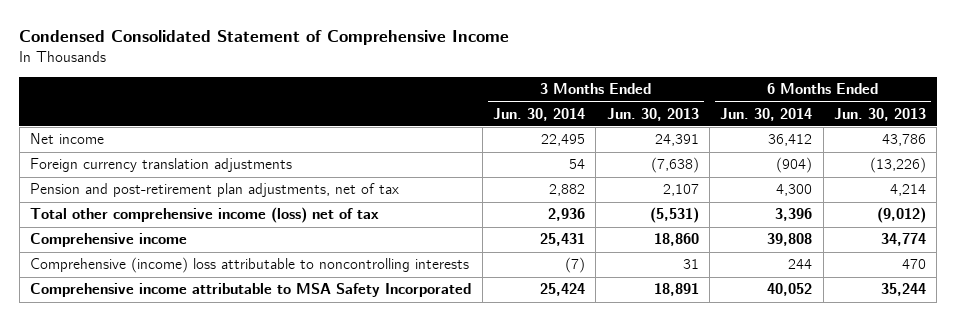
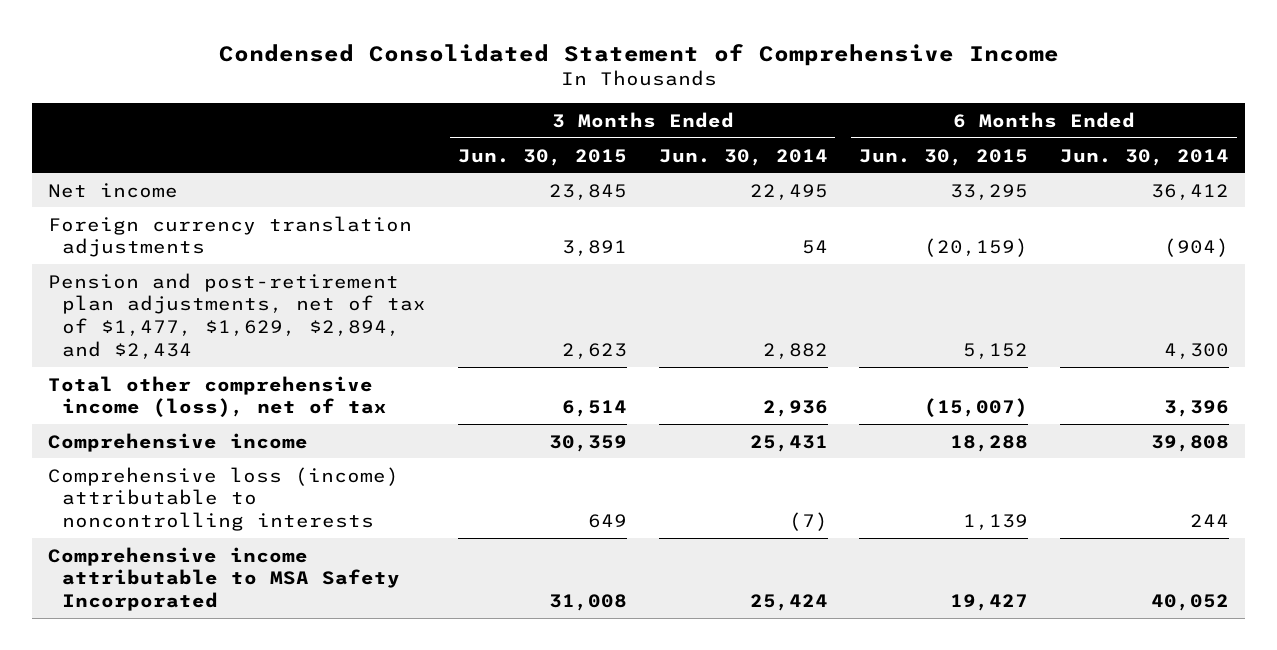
[606,107,699,121] Jun. 30, 2013 -> none
[833,107,926,121] Jun. 30, 2013 -> none
none -> [457,148,627,166] Jun. 30, 2015
none -> [859,148,1029,166] Jun. 30, 2015
[30,183,400,198] Pension and post-retirement plan adjustments, net of tax -> [48,272,426,359] Pension and post-retirement plan adjustments, net of tax of $1,477, $1,629, $2,894, and $2,434
[30,207,380,224] Total other comprehensive income (loss) net of tax -> [48,375,387,418] Total other comprehensive income (loss), net of tax
[30,257,470,274] Comprehensive (income) loss attributable to noncontrolling interests -> [48,466,400,532] Comprehensive loss (income) attributable to noncontrolling interests

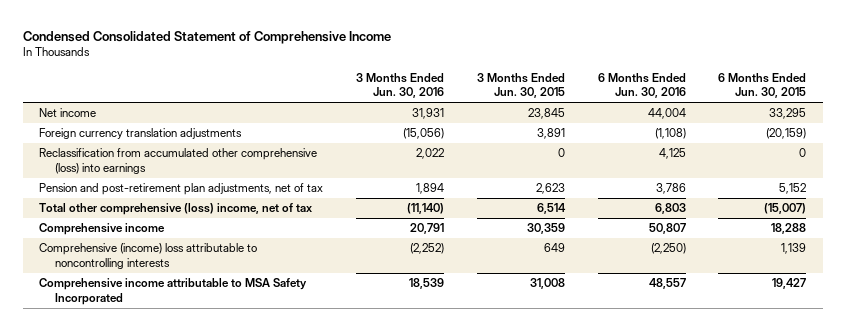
[658,148,828,166] Jun. 30, 2014 -> none
[1060,148,1230,166] Jun. 30, 2014 -> none
none -> [356,73,445,99] 3 Months Ended Jun. 30, 2016
none -> [597,73,686,99] 6 Months Ended Jun. 30, 2016
none -> [39,148,318,174] Reclassification from accumulated other comprehensive (loss) into earnings
[48,272,426,359] Pension and post-retirement plan adjustments, net of tax of $1,477, $1,629, $2,894, and $2,434 -> [39,183,324,196] Pension and post-retirement plan adjustments, net of tax
[48,375,387,418] Total other comprehensive income (loss), net of tax -> [39,203,313,216] Total other comprehensive (loss) income, net of tax
[48,466,400,532] Comprehensive loss (income) attributable to noncontrolling interests -> [39,243,258,269] Comprehensive (income) loss attributable to noncontrolling interests

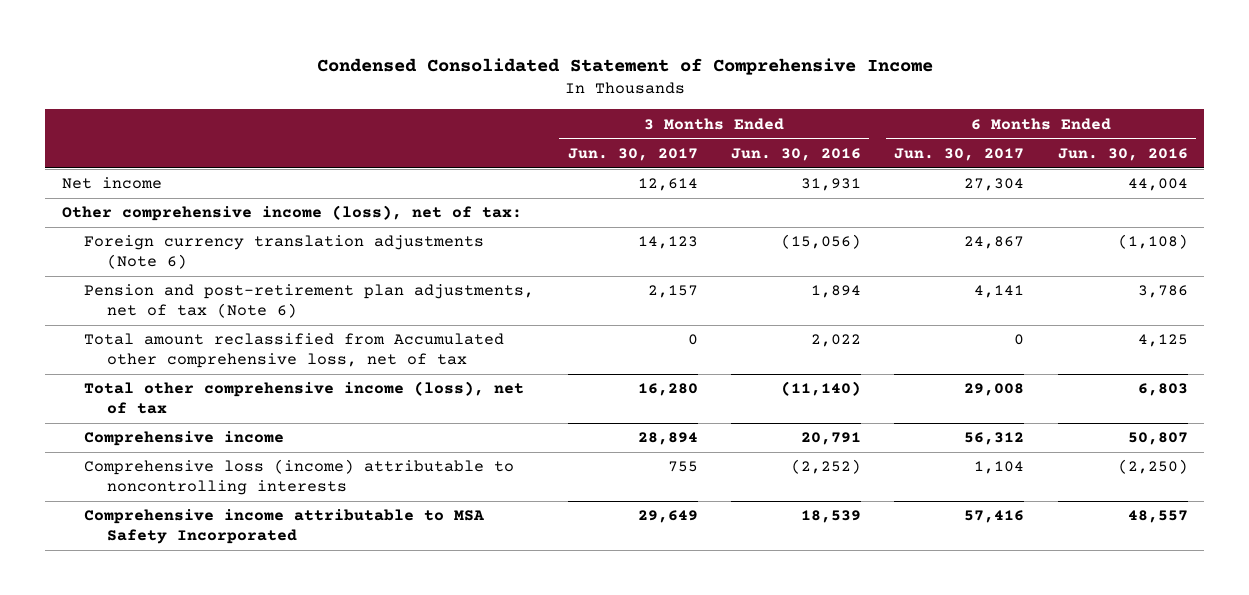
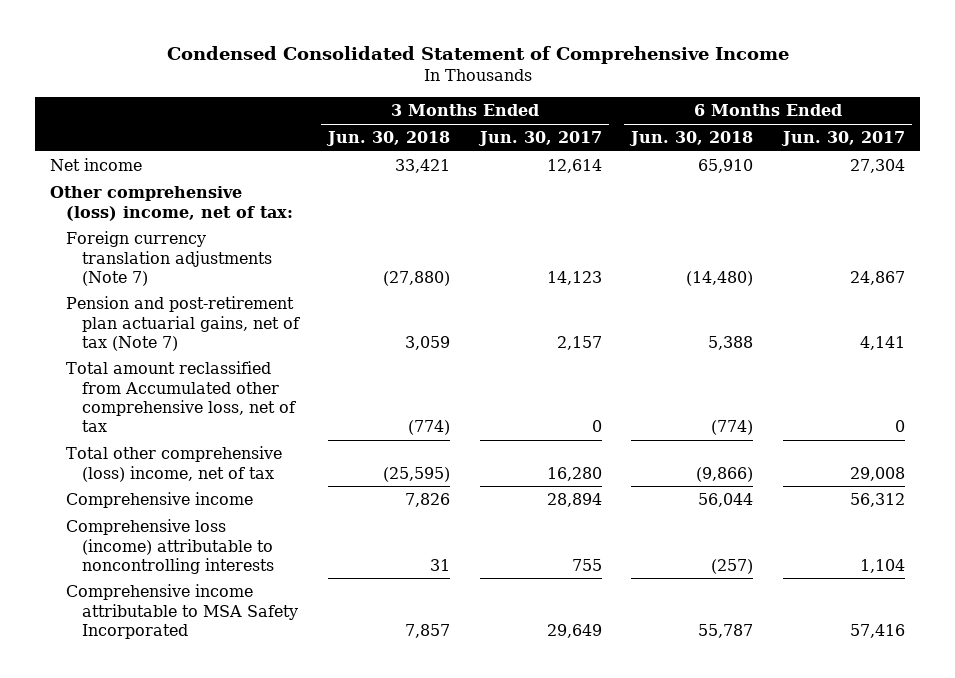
[730,147,861,161] Jun. 30, 2016 -> none
[1057,147,1188,161] Jun. 30, 2016 -> none
none -> [326,131,451,147] Jun. 30, 2018
none -> [629,131,754,147] Jun. 30, 2018
[61,205,522,222] Other comprehensive income (loss), net of tax: -> [50,186,294,221] Other comprehensive (loss) income, net of tax:
[84,235,485,270] Foreign currency translation adjustments (Note 6) -> [66,231,272,286] Foreign currency translation adjustments (Note 7)
[84,284,535,319] Pension and post-retirement plan adjustments, net of tax (Note 6) -> [66,296,300,351] Pension and post-retirement plan actuarial gains, net of tax (Note 7)
[84,381,525,415] Total other comprehensive income (loss), net of tax -> [66,446,283,482] Total other comprehensive (loss) income, net of tax

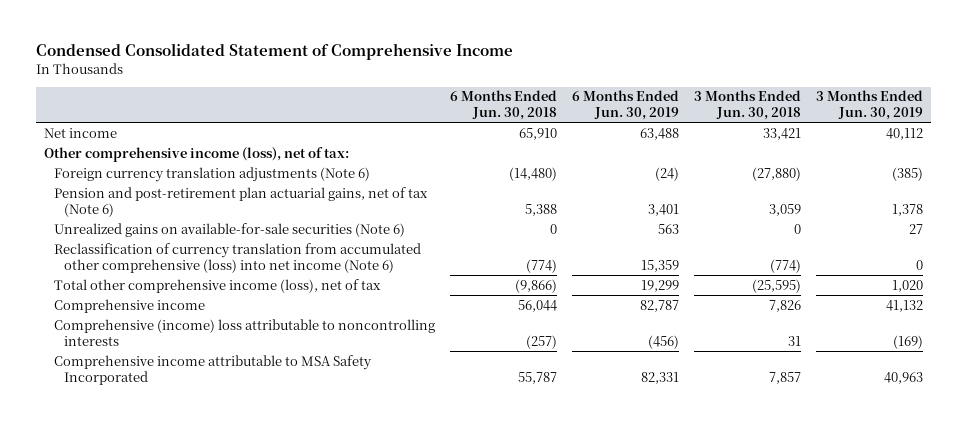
[477,131,602,147] Jun. 30, 2017 -> none
[780,131,905,147] Jun. 30, 2017 -> none
none -> [572,90,680,121] 6 Months Ended Jun. 30, 2019
none -> [816,90,924,121] 3 Months Ended Jun. 30, 2019
[50,186,294,221] Other comprehensive (loss) income, net of tax: -> [43,146,349,162] Other comprehensive income (loss), net of tax:
[66,231,272,286] Foreign currency translation adjustments (Note 7) -> [53,166,370,182] Foreign currency translation adjustments (Note 6)
[66,296,300,351] Pension and post-retirement plan actuarial gains, net of tax (Note 7) -> [53,186,428,217] Pension and post-retirement plan actuarial gains, net of tax (Note 6)
none -> [53,222,405,237] Unrealized gains on available-for-sale securities (Note 6)
[66,361,296,433] Total amount reclassified from Accumulated other comprehensive loss, net of tax -> [53,242,421,273] Reclassification of currency translation from accumulated other comprehensive (loss) into net income (Note 6)
[66,446,283,482] Total other comprehensive (loss) income, net of tax -> [53,278,381,293] Total other comprehensive income (loss), net of tax
[66,519,274,574] Comprehensive loss (income) attributable to noncontrolling interests -> [53,318,435,346] Comprehensive (income) loss attributable to noncontrolling interests

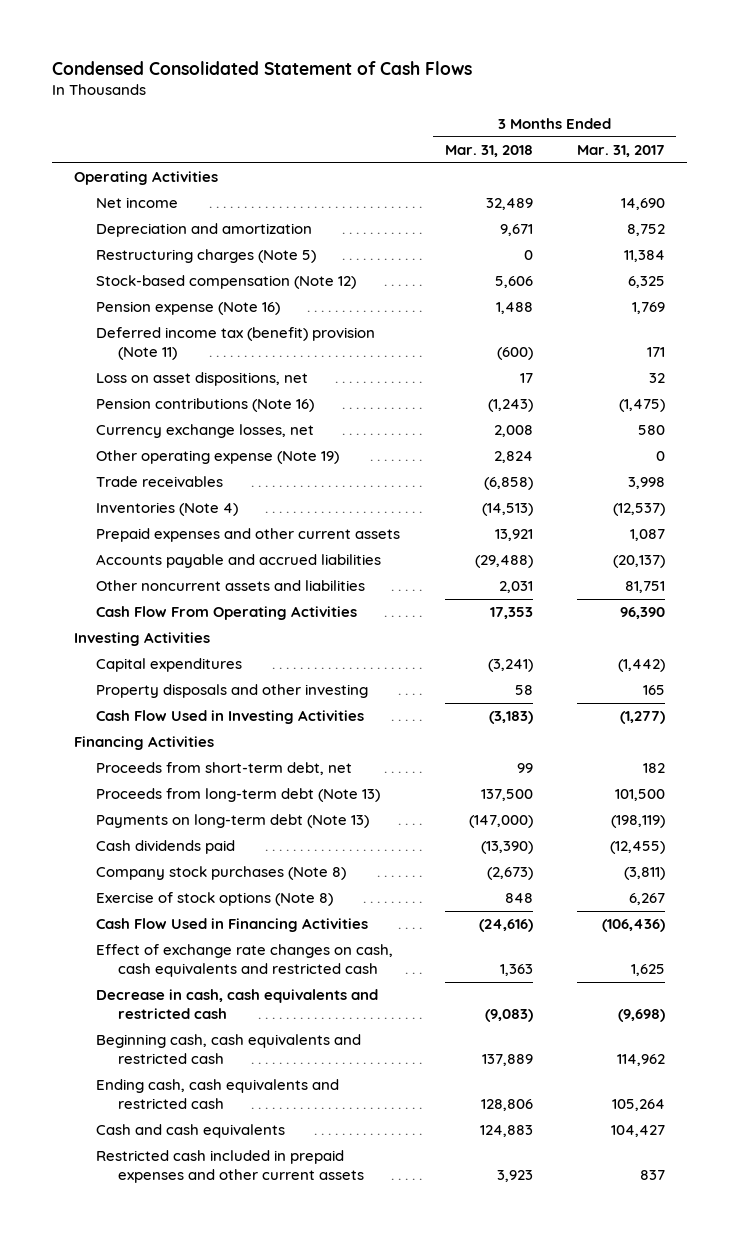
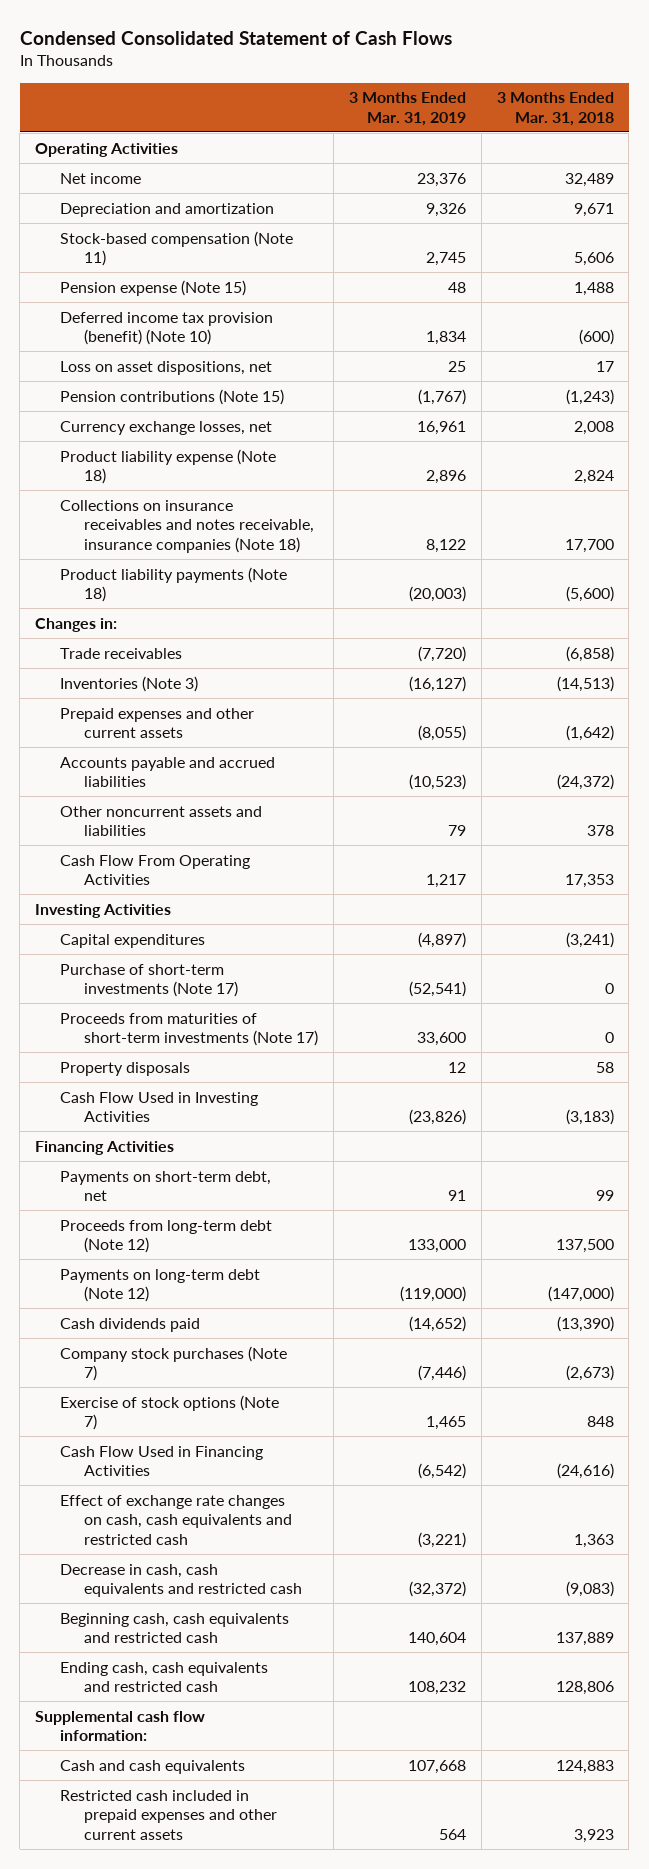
[577,144,666,157] Mar. 31, 2017 -> none
none -> [349,92,467,126] 3 Months Ended Mar. 31, 2019
[95,249,316,264] Restructuring charges (Note 5) -> none
[95,275,356,290] Stock-based compensation (Note 12) -> [59,230,293,267] Stock-based compensation (Note 11)
[95,301,280,316] Pension expense (Note 16) -> [59,279,246,296] Pension expense (Note 15)
[95,327,375,361] Deferred income tax (benefit) provision (Note 11) -> [59,311,273,346] Deferred income tax provision (benefit) (Note 10)
[95,398,314,413] Pension contributions (Note 16) -> [59,388,284,405] Pension contributions (Note 15)
[95,450,339,465] Other operating expense (Note 19) -> [59,448,276,485] Product liability expense (Note 18)
none -> [59,499,315,553] Collections on insurance receivables and notes receivable, insurance companies (Note 18)
none -> [59,566,287,603] Product liability payments (Note 18)
none -> [35,617,118,632] Changes in:
[95,502,238,517] Inventories (Note 4) -> [59,675,198,692] Inventories (Note 3)
[494,529,533,542] 13,921 -> [565,725,614,742] (1,642)
[474,555,533,569] (29,488) -> [556,774,614,791] (24,372)
[498,581,533,594] 2,031 -> [586,825,614,837] 378
none -> [59,963,239,998] Purchase of short-term investments (Note 17)
none -> [59,1012,319,1047] Proceeds from maturities of short-term investments (Note 17)
[95,684,368,699] Property disposals and other investing -> [59,1061,190,1076] Property disposals
[95,762,352,776] Proceeds from short-term debt, net -> [59,1170,271,1202] Payments on short-term debt, net
[95,788,380,803] Proceeds from long-term debt (Note 13) -> [59,1219,272,1254] Proceeds from long-term debt (Note 12)
[95,814,369,829] Payments on long-term debt (Note 13) -> [59,1268,260,1303] Payments on long-term debt (Note 12)
[95,866,346,881] Company stock purchases (Note 8) -> [59,1345,287,1382] Company stock purchases (Note 7)
[95,892,333,907] Exercise of stock options (Note 8) -> [59,1394,279,1431] Exercise of stock options (Note 7)
none -> [35,1710,206,1742] Supplemental cash flow information:

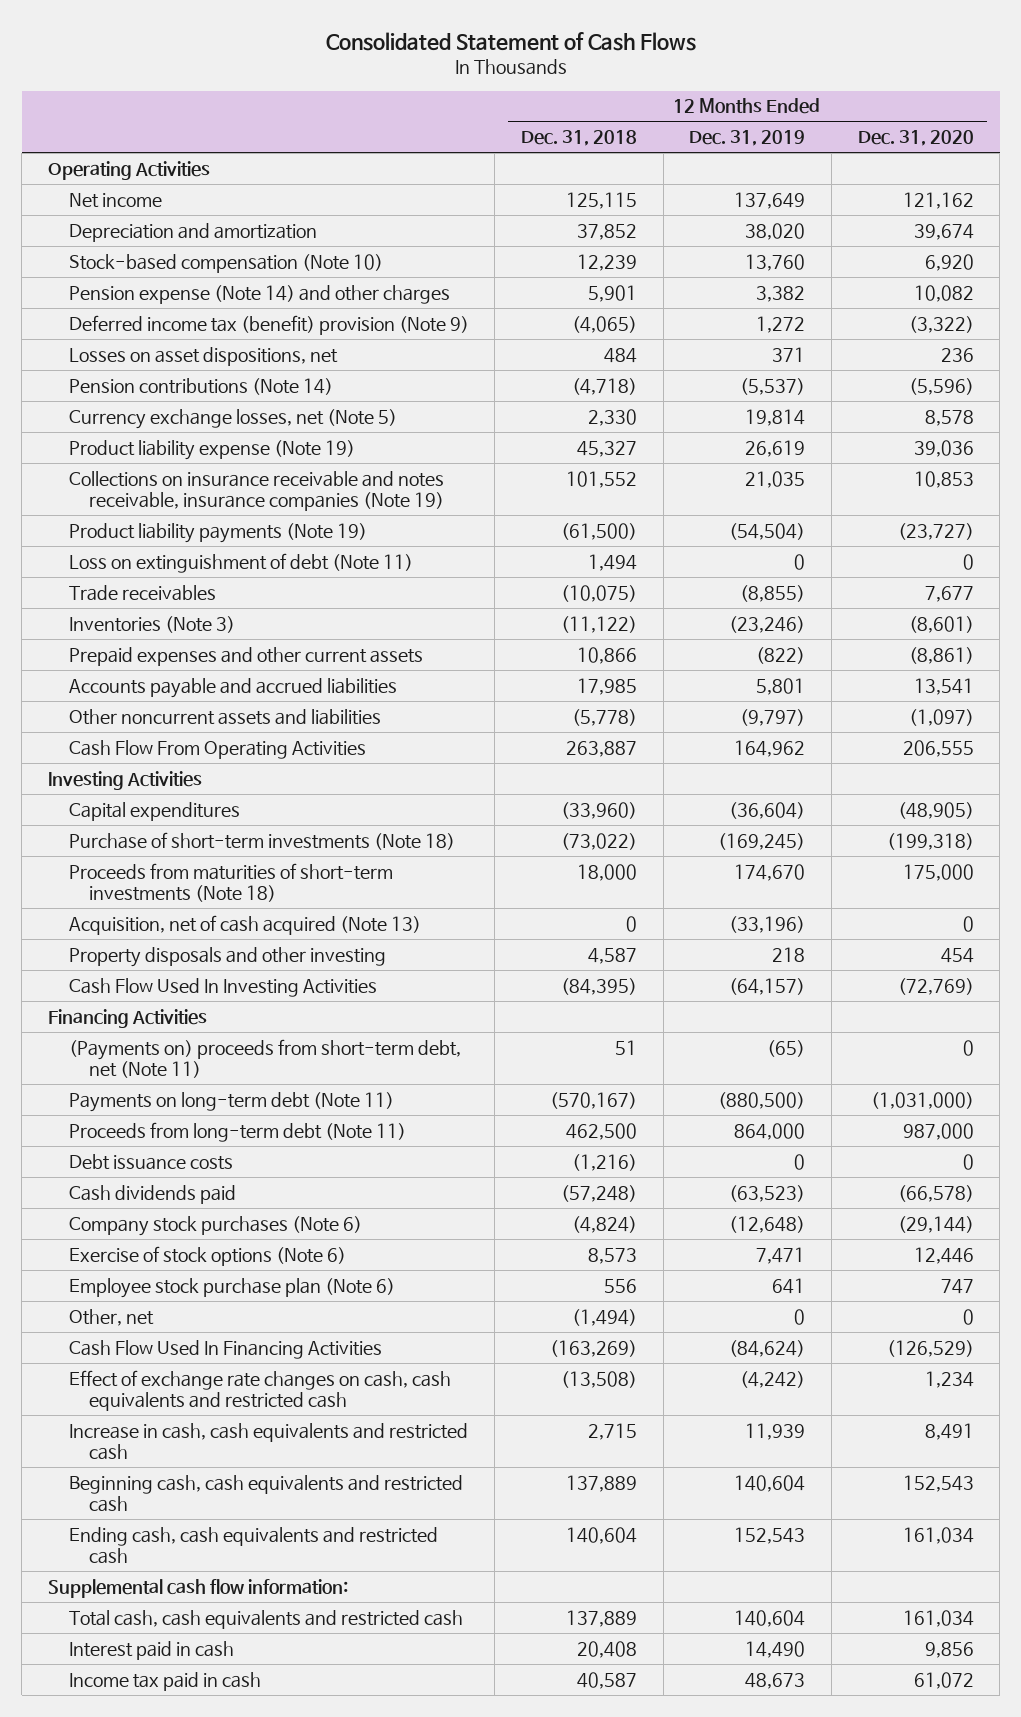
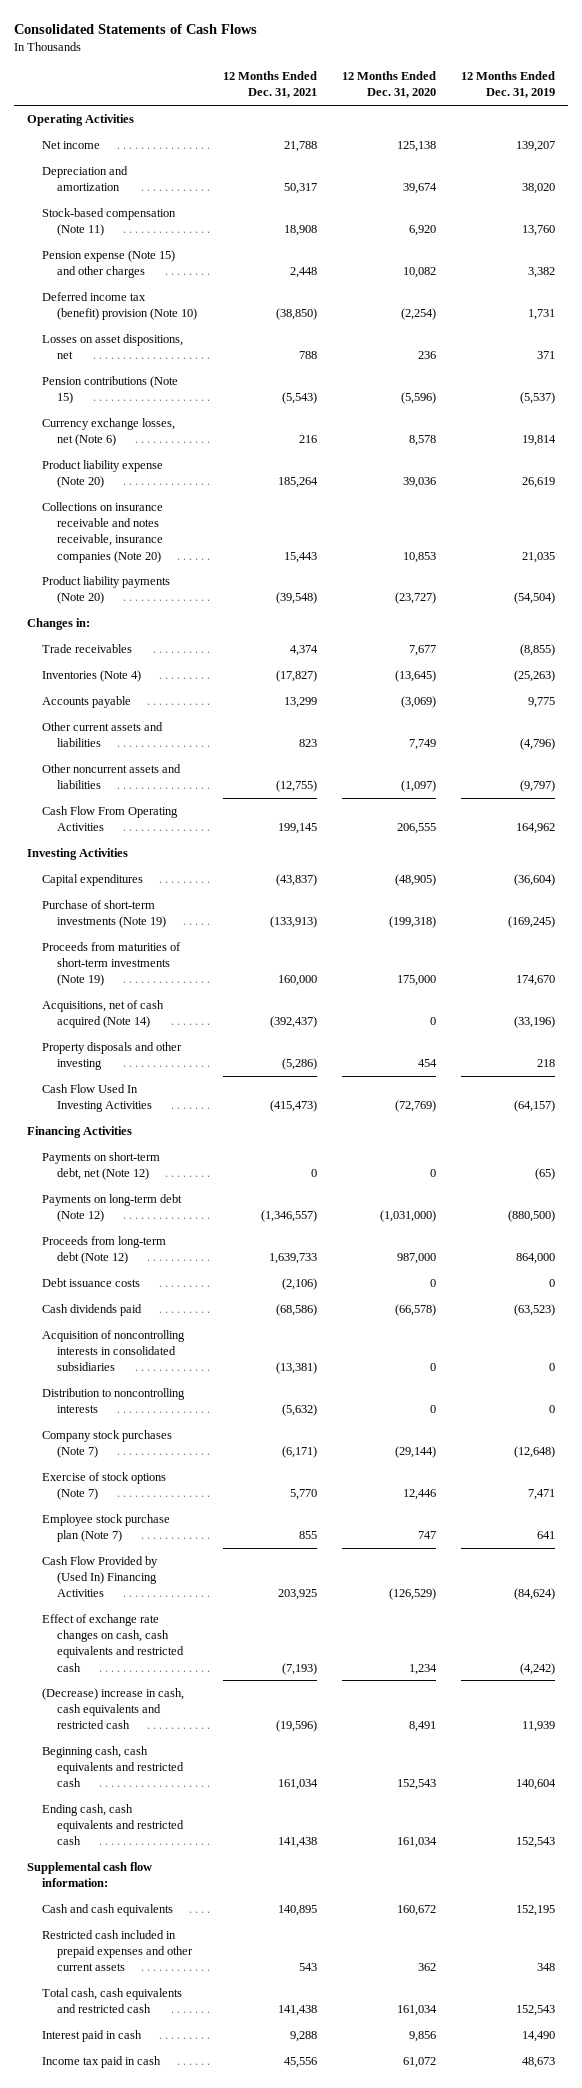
[325,32,696,52] Consolidated Statement of Cash Flows -> [14,23,258,34] Consolidated Statements of Cash Flows
[520,130,637,147] Dec. 31, 2018 -> none
none -> [222,71,317,99] 12 Months Ended Dec. 31, 2021
[734,191,806,209] 137,649 -> [516,140,556,152] 139,207
[902,191,974,209] 121,162 -> [396,140,436,152] 125,138
[68,253,383,273] Stock-based compensation (Note 10) -> [42,207,177,237] Stock-based compensation (Note 11)
[68,284,450,304] Pension expense (Note 14) and other charges -> [42,249,176,279] Pension expense (Note 15) and other charges
[68,314,469,335] Deferred income tax (benefit) provision (Note 9) -> [42,291,198,321] Deferred income tax (benefit) provision (Note 10)
[756,315,806,333] 1,272 -> [528,309,556,321] 1,731
[908,315,974,333] (3,322) -> [400,308,436,321] (2,254)
[68,552,413,573] Loss on extinguishment of debt (Note 11) -> none
[68,377,333,395] Pension contributions (Note 14) -> [42,375,179,405] Pension contributions (Note 15)
[68,408,397,429] Currency exchange losses, net (Note 5) -> [42,417,176,447] Currency exchange losses, net (Note 6)
[68,439,355,460] Product liability expense (Note 19) -> [42,459,164,489] Product liability expense (Note 20)
[68,470,445,511] Collections on insurance receivable and notes receivable, insurance companies (Note 19) -> [42,501,164,563] Collections on insurance receivable and notes receivable, insurance companies (Note 20)
[68,522,367,543] Product liability payments (Note 19) -> [42,575,171,605] Product liability payments (Note 20)
none -> [26,617,90,630] Changes in:
[68,646,423,666] Prepaid expenses and other current assets -> none
[68,615,235,633] Inventories (Note 3) -> [42,669,142,682] Inventories (Note 4)
[729,615,806,633] (23,246) -> [514,669,556,682] (25,263)
[908,615,974,633] (8,601) -> [394,669,436,682] (13,645)
none -> [42,695,132,708] Accounts payable
[68,677,397,698] Accounts payable and accrued liabilities -> [42,721,164,748] Other current assets and liabilities
[756,677,806,695] 5,801 -> [520,738,556,751] (4,796)
[913,677,974,695] 13,541 -> [408,739,436,751] 7,749
[68,831,455,850] Purchase of short-term investments (Note 18) -> [42,899,167,929] Purchase of short-term investments (Note 19)
[68,862,393,902] Proceeds from maturities of short-term investments (Note 18) -> [42,941,182,987] Proceeds from maturities of short-term investments (Note 19)
[68,914,421,935] Acquisition, net of cash acquired (Note 13) -> [42,999,165,1029] Acquisitions, net of cash acquired (Note 14)
[68,1038,461,1078] (Payments on) proceeds from short-term debt, net (Note 11) -> [42,1151,161,1181] Payments on short-term debt, net (Note 12)
[68,1091,394,1112] Payments on long-term debt (Note 11) -> [42,1193,183,1223] Payments on long-term debt (Note 12)
[68,1121,406,1142] Proceeds from long-term debt (Note 11) -> [42,1235,167,1265] Proceeds from long-term debt (Note 12)
[68,1308,154,1326] Other, net -> none
none -> [42,1329,186,1372] Acquisition of noncontrolling interests in consolidated subsidiaries
none -> [42,1387,186,1414] Distribution to noncontrolling interests
[68,1215,362,1236] Company stock purchases (Note 6) -> [42,1429,173,1459] Company stock purchases (Note 7)
[68,1245,346,1266] Exercise of stock options (Note 6) -> [42,1471,167,1501] Exercise of stock options (Note 7)
[68,1277,395,1298] Employee stock purchase plan (Note 6) -> [42,1513,171,1543] Employee stock purchase plan (Note 7)
[68,1339,382,1359] Cash Flow Used In Financing Activities -> [42,1555,159,1598] Cash Flow Provided by (Used In) Financing Activities
[68,1422,468,1460] Increase in cash, cash equivalents and restricted cash -> [42,1687,185,1730] (Decrease) increase in cash, cash equivalents and restricted cash
none -> [42,1903,174,1916] Cash and cash equivalents
none -> [42,1929,194,1972] Restricted cash included in prepaid expenses and other current assets
[734,1609,806,1627] 140,604 -> [516,2005,556,2017] 152,543

